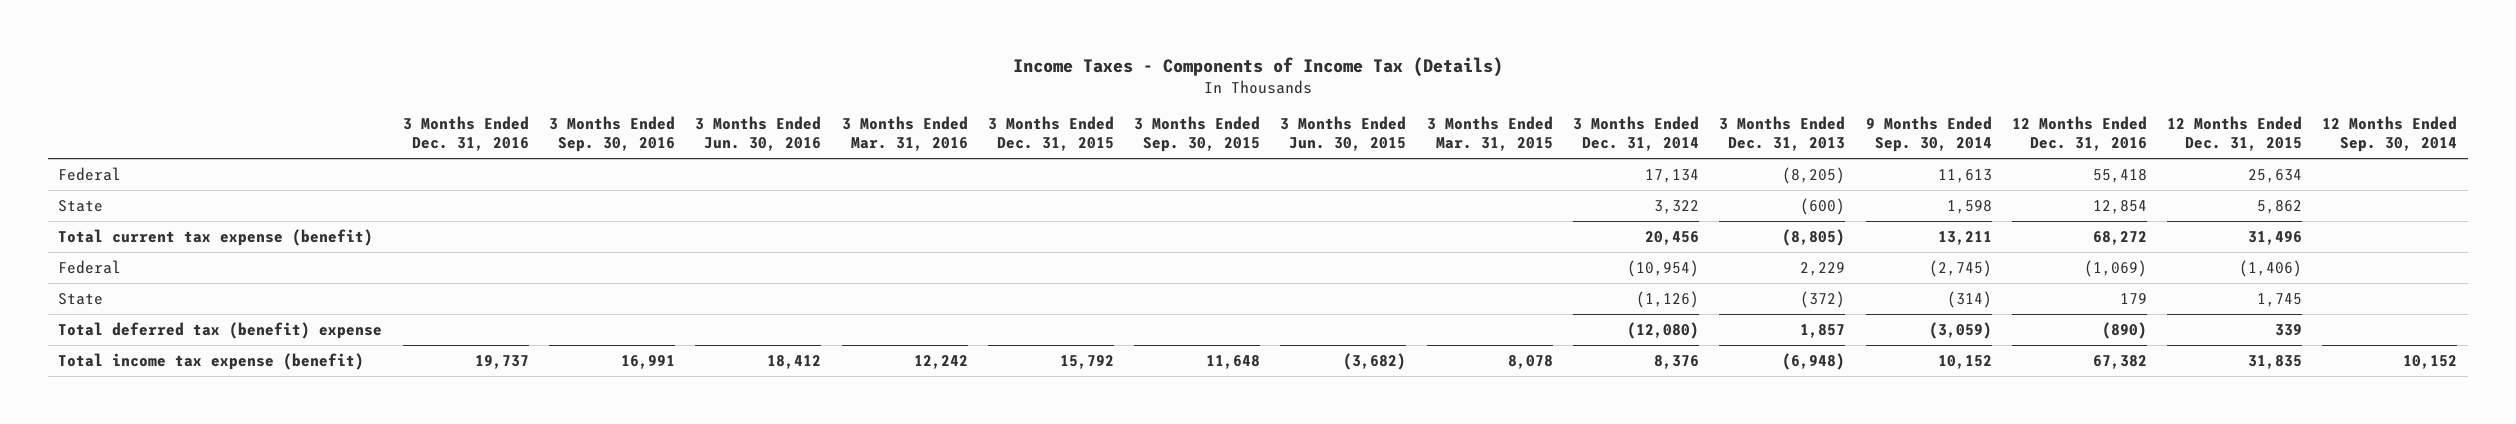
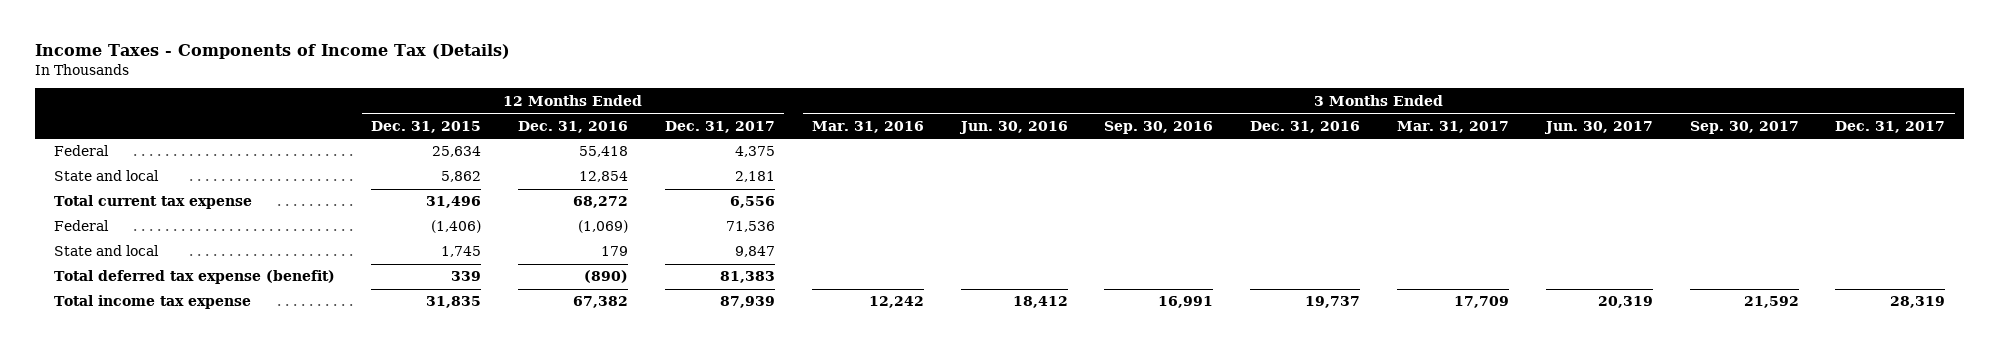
[987,116,1114,152] 3 Months Ended Dec. 31, 2015 -> none
[1134,116,1261,153] 3 Months Ended Sep. 30, 2015 -> none
[1280,116,1407,152] 3 Months Ended Jun. 30, 2015 -> none
[1426,116,1553,152] 3 Months Ended Mar. 31, 2015 -> none
[1572,116,1699,152] 3 Months Ended Dec. 31, 2014 -> none
[1719,116,1846,152] 3 Months Ended Dec. 31, 2013 -> none
[1865,116,1992,153] 9 Months Ended Sep. 30, 2014 -> none
[2322,116,2458,153] 12 Months Ended Sep. 30, 2014 -> none
none -> [664,120,775,133] Dec. 31, 2017
none -> [1396,120,1509,133] Mar. 31, 2017
none -> [1543,120,1653,134] Jun. 30, 2017
none -> [1689,120,1799,134] Sep. 30, 2017
none -> [1835,120,1946,133] Dec. 31, 2017
[58,199,104,212] State -> [53,170,159,182] State and local
[58,228,374,246] Total current tax expense (benefit) -> [53,195,252,210] Total current tax expense
[58,292,104,305] State -> [53,245,159,257] State and local
[58,321,383,339] Total deferred tax (benefit) expense -> [53,270,335,285] Total deferred tax expense (benefit)
[58,352,365,370] Total income tax expense (benefit) -> [53,295,251,310] Total income tax expense

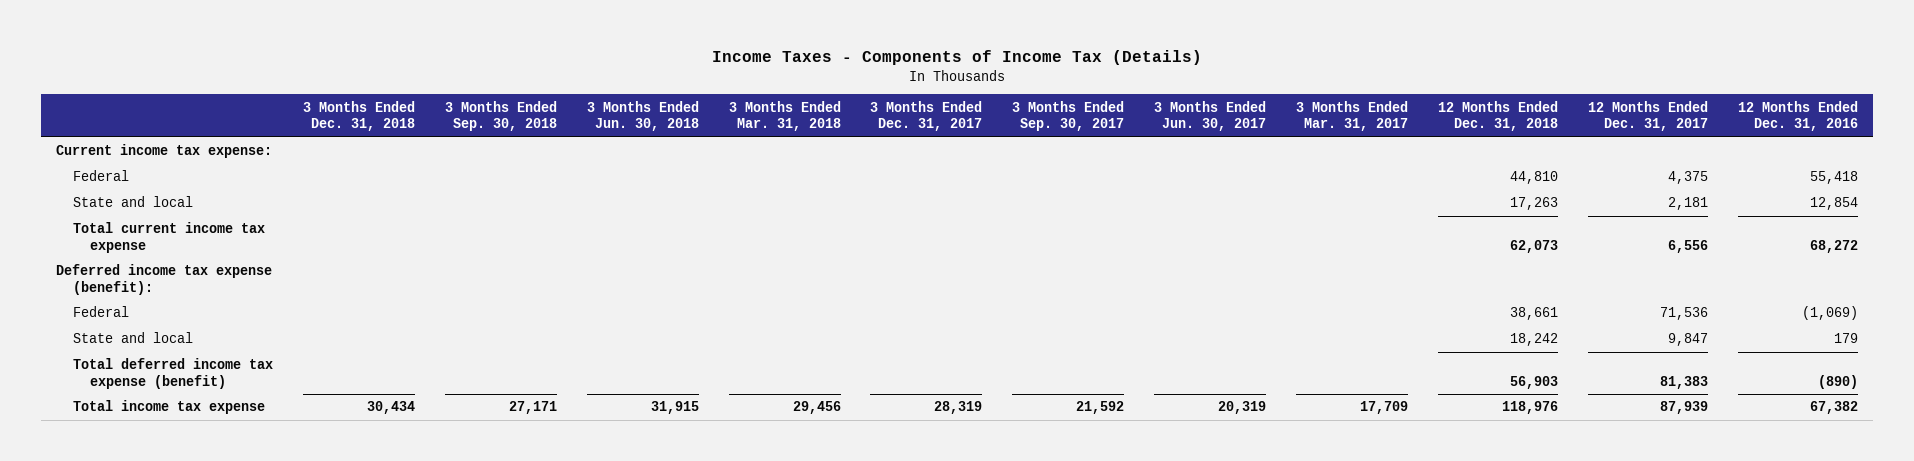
[371,120,482,133] Dec. 31, 2015 -> none
[811,120,924,133] Mar. 31, 2016 -> none
[958,120,1068,134] Jun. 30, 2016 -> none
[1104,120,1214,134] Sep. 30, 2016 -> none
[1250,120,1361,133] Dec. 31, 2016 -> none
none -> [302,100,415,132] 3 Months Ended Dec. 31, 2018
none -> [444,100,557,132] 3 Months Ended Sep. 30, 2018
none -> [586,100,699,132] 3 Months Ended Jun. 30, 2018
none -> [728,100,841,132] 3 Months Ended Mar. 31, 2018
none -> [1438,100,1559,132] 12 Months Ended Dec. 31, 2018
none -> [55,144,272,159] Current income tax expense:
[53,195,252,210] Total current tax expense -> [72,222,265,253] Total current income tax expense
none -> [55,264,272,295] Deferred income tax expense (benefit):
[53,270,335,285] Total deferred tax expense (benefit) -> [72,358,273,389] Total deferred income tax expense (benefit)

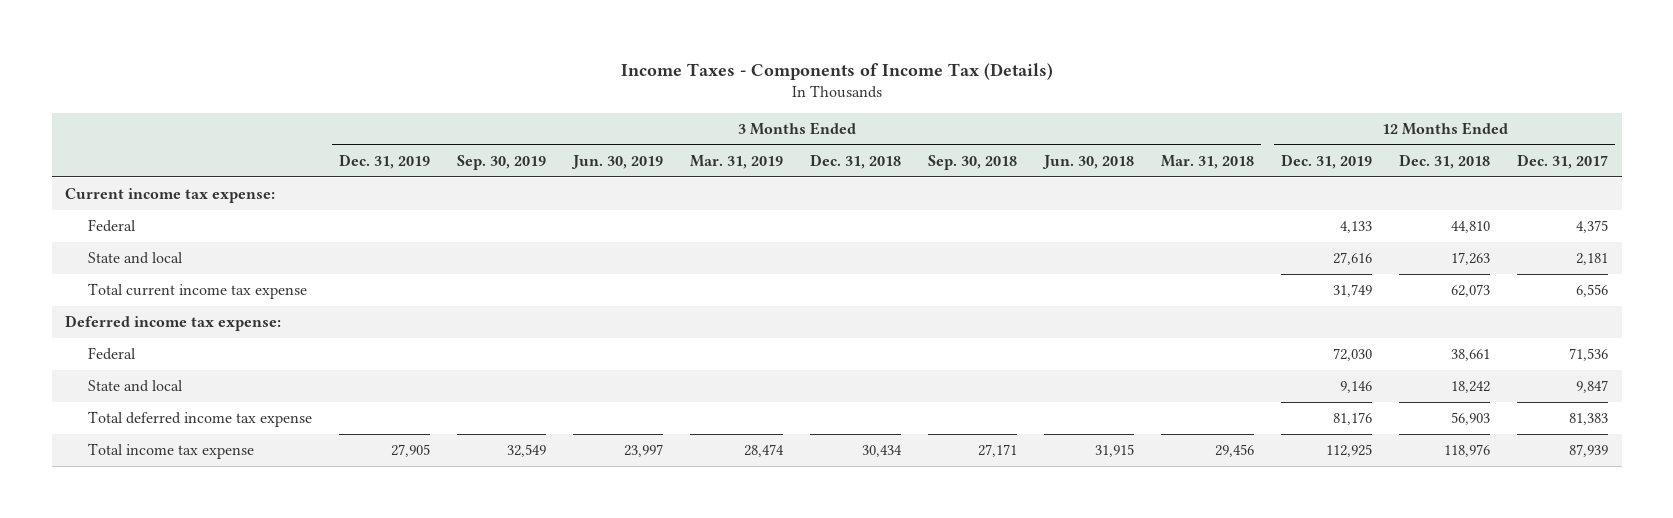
[870,100,983,132] 3 Months Ended Dec. 31, 2017 -> none
[1012,100,1125,132] 3 Months Ended Sep. 30, 2017 -> none
[1154,100,1267,132] 3 Months Ended Jun. 30, 2017 -> none
[1296,100,1409,132] 3 Months Ended Mar. 31, 2017 -> none
[1738,100,1859,132] 12 Months Ended Dec. 31, 2016 -> none
none -> [339,153,431,169] Dec. 31, 2019
none -> [457,154,547,170] Sep. 30, 2019
none -> [571,154,664,169] Jun. 30, 2019
none -> [690,154,784,169] Mar. 31, 2019
none -> [1281,153,1373,169] Dec. 31, 2019
[55,264,272,295] Deferred income tax expense (benefit): -> [65,314,282,331] Deferred income tax expense:
[72,358,273,389] Total deferred income tax expense (benefit) -> [87,410,312,427] Total deferred income tax expense

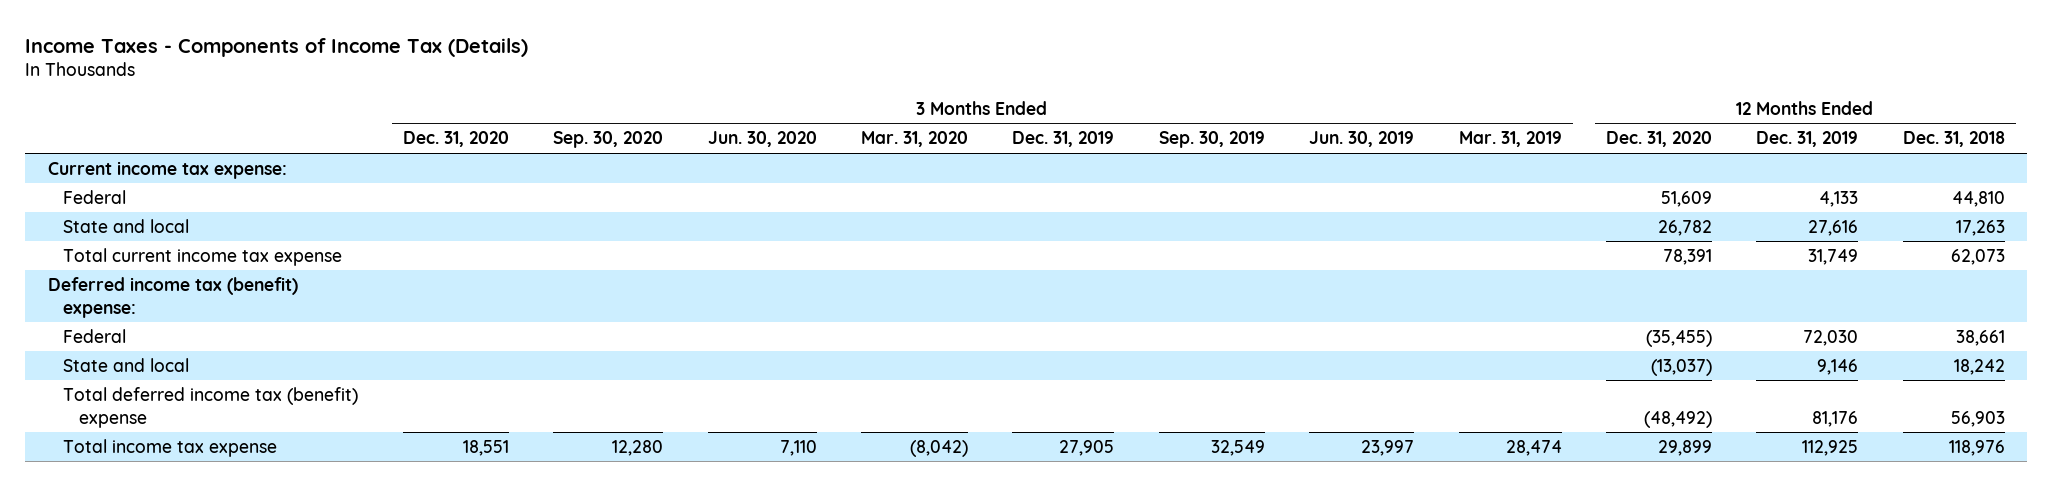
[810,153,902,169] Dec. 31, 2018 -> none
[928,154,1018,170] Sep. 30, 2018 -> none
[1042,154,1135,169] Jun. 30, 2018 -> none
[1161,154,1255,169] Mar. 31, 2018 -> none
[1517,153,1609,169] Dec. 31, 2017 -> none
none -> [402,131,509,148] Dec. 31, 2020
none -> [553,131,664,149] Sep. 30, 2020
none -> [707,131,817,148] Jun. 30, 2020
none -> [861,131,969,148] Mar. 31, 2020
none -> [1605,131,1712,148] Dec. 31, 2020
[65,314,282,331] Deferred income tax expense: -> [47,276,298,318] Deferred income tax (benefit) expense:
[87,410,312,427] Total deferred income tax expense -> [63,386,359,428] Total deferred income tax (benefit) expense

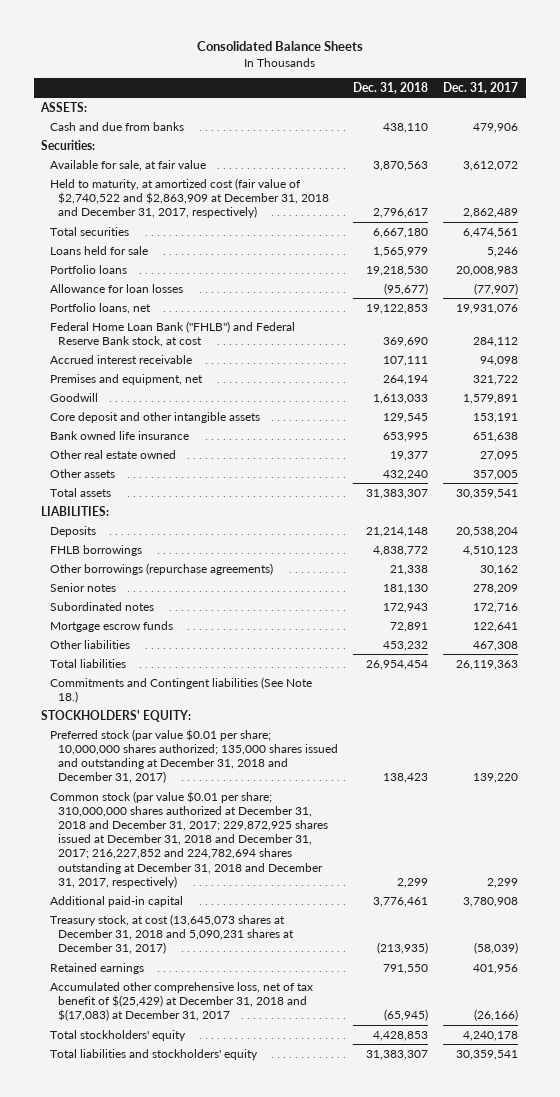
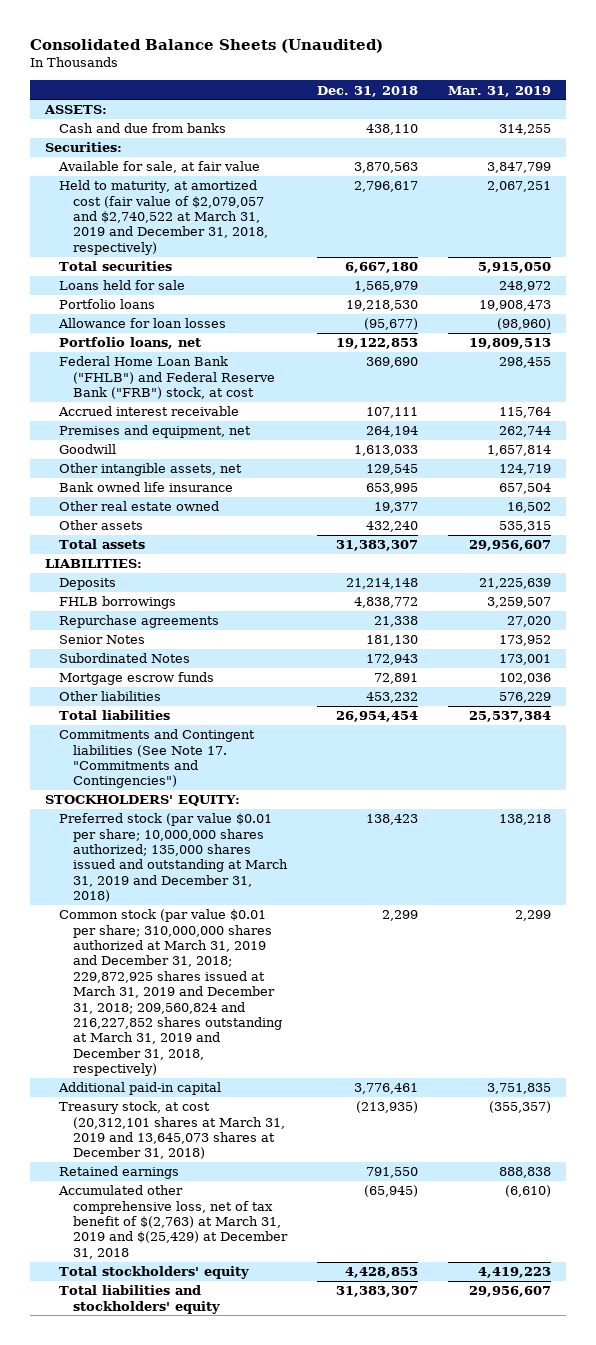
[196,41,363,52] Consolidated Balance Sheets -> [29,38,383,53] Consolidated Balance Sheets (Unaudited)
[443,81,519,94] Dec. 31, 2017 -> none
none -> [448,85,552,97] Mar. 31, 2019
[49,177,330,219] Held to maturity, at amortized cost (fair value of $2,740,522 and $2,863,909 at December 31, 2018 and December 31, 2017, respectively) -> [59,180,269,255] Held to maturity, at amortized cost (fair value of $2,079,057 and $2,740,522 at March 31, 2019 and December 31, 2018, respectively)
[49,320,295,347] Federal Home Loan Bank ("FHLB") and Federal Reserve Bank stock, at cost -> [59,356,276,400] Federal Home Loan Bank ("FHLB") and Federal Reserve Bank ("FRB") stock, at cost
[49,411,260,423] Core deposit and other intangible assets -> [59,463,243,477] Other intangible assets, net
[49,562,273,575] Other borrowings (repurchase agreements) -> [59,615,220,629] Repurchase agreements
[49,582,116,592] Senior notes -> [59,635,146,645] Senior Notes
[49,601,154,611] Subordinated notes -> [59,653,191,664] Subordinated Notes
[49,676,312,703] Commitments and Contingent liabilities (See Note 18.) -> [59,729,256,789] Commitments and Contingent liabilities (See Note 17. "Commitments and Contingencies")
[49,728,339,784] Preferred stock (par value $0.01 per share; 10,000,000 shares authorized; 135,000 shares issued and outstanding at December 31, 2018 and December 31, 2017) -> [59,813,289,903] Preferred stock (par value $0.01 per share; 10,000,000 shares authorized; 135,000 shares issued and outstanding at March 31, 2019 and December 31, 2018)
[49,790,329,888] Common stock (par value $0.01 per share; 310,000,000 shares authorized at December 31, 2018 and December 31, 2017; 229,872,925 shares issued at December 31, 2018 and December 31, 2017; 216,227,852 and 224,782,694 shares outstanding at December 31, 2018 and December 31, 2017, respectively) -> [59,909,283,1076] Common stock (par value $0.01 per share; 310,000,000 shares authorized at March 31, 2019 and December 31, 2018; 229,872,925 shares issued at March 31, 2019 and December 31, 2018; 209,560,824 and 216,227,852 shares outstanding at March 31, 2019 and December 31, 2018, respectively)
[49,913,295,955] Treasury stock, at cost (13,645,073 shares at December 31, 2018 and 5,090,231 shares at December 31, 2017) -> [59,1101,286,1160] Treasury stock, at cost (20,312,101 shares at March 31, 2019 and 13,645,073 shares at December 31, 2018)
[49,981,313,1022] Accumulated other comprehensive loss, net of tax benefit of $(25,429) at December 31, 2018 and $(17,083) at December 31, 2017 -> [58,1185,289,1259] Accumulated other comprehensive loss, net of tax benefit of $(2,763) at March 31, 2019 and $(25,429) at December 31, 2018

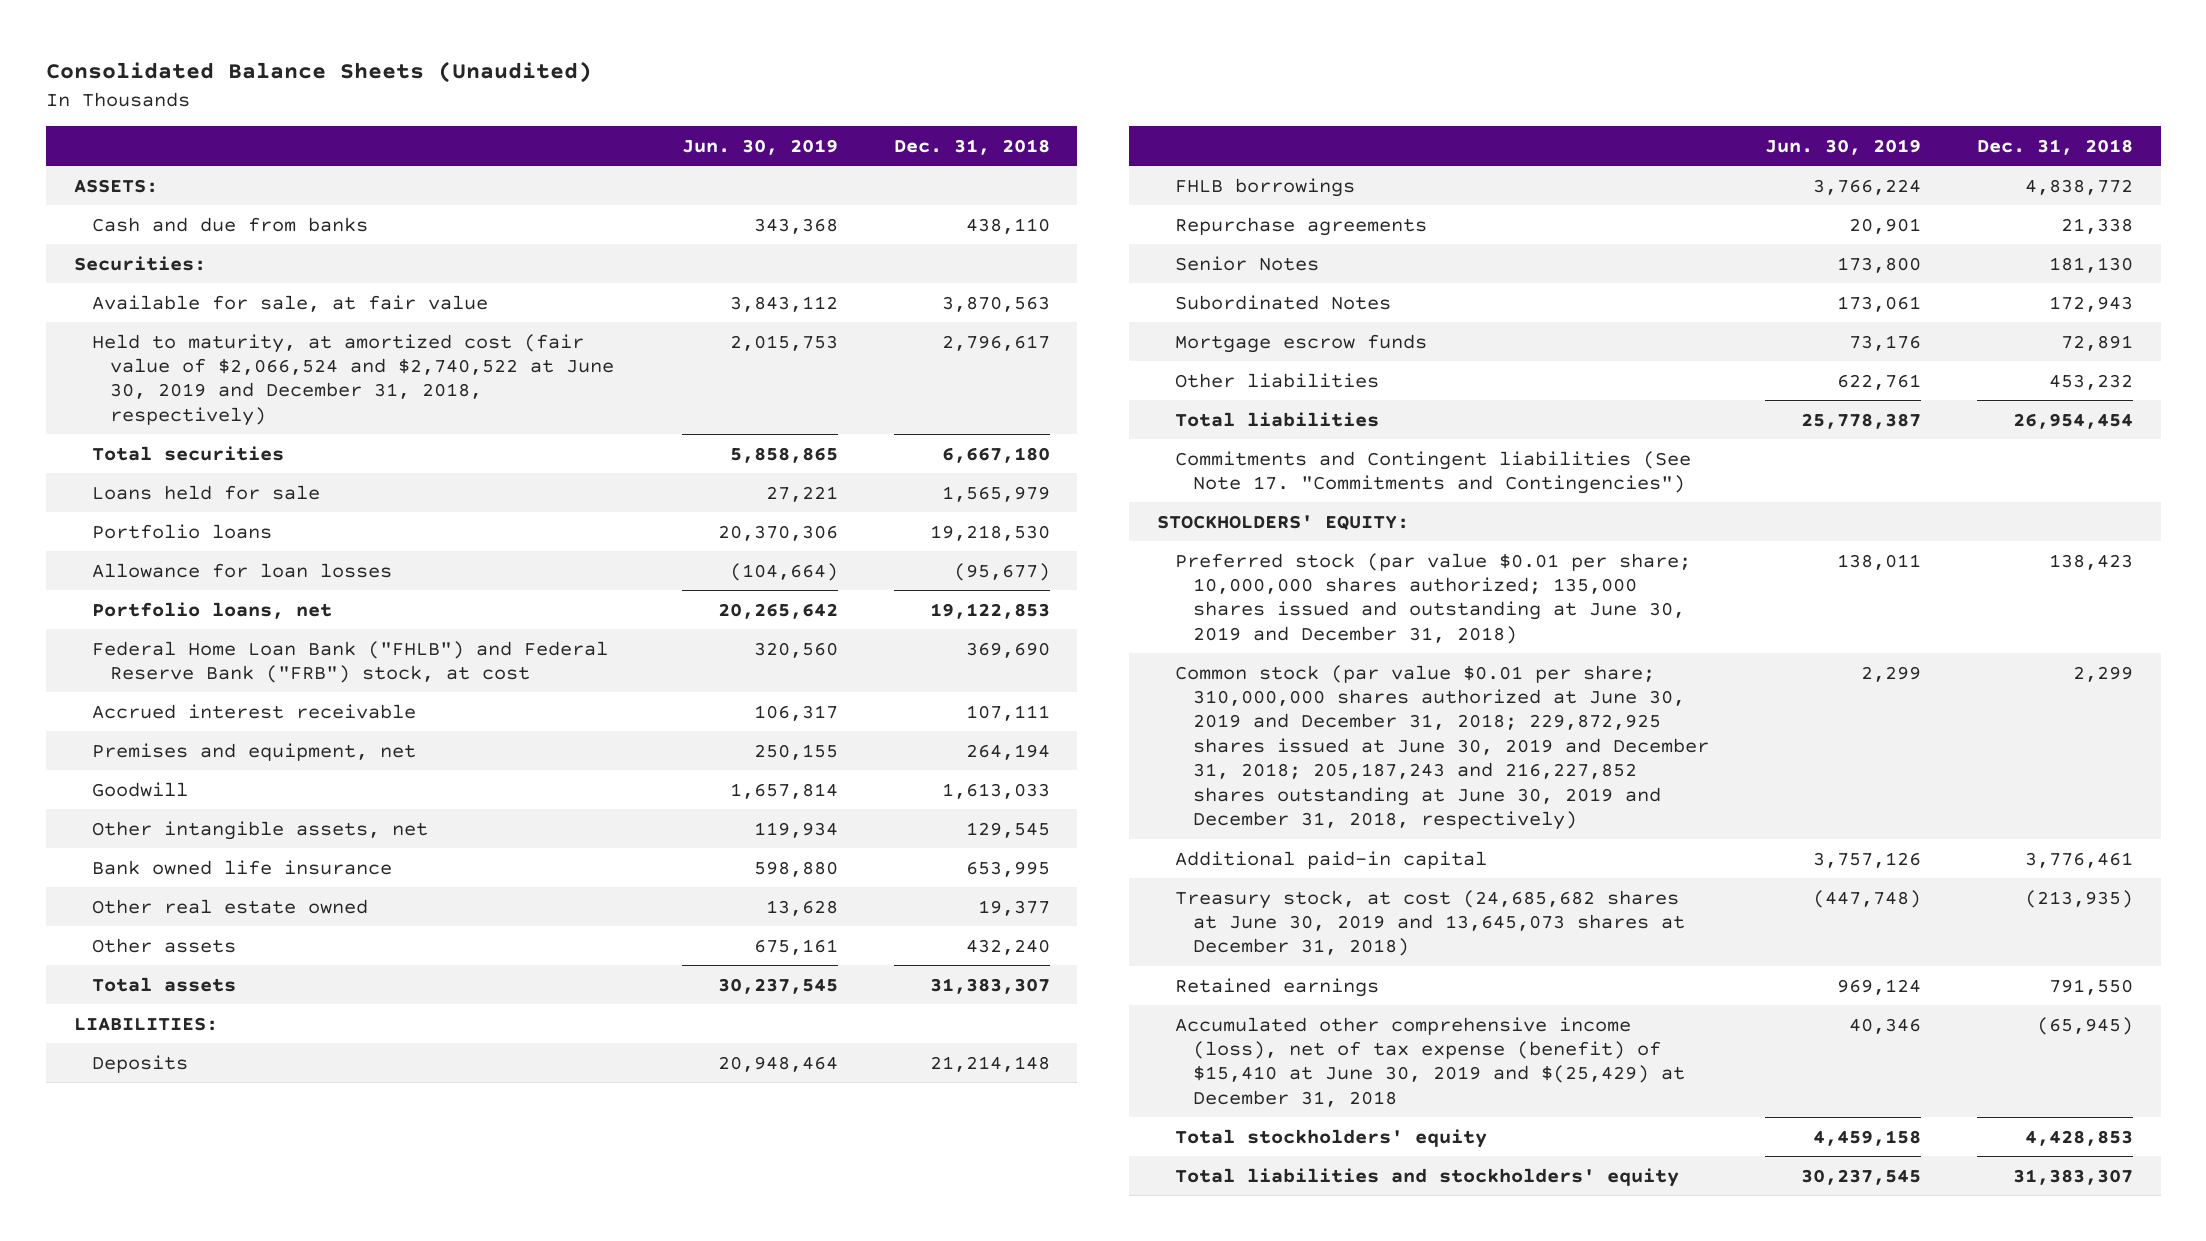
[448,85,552,97] Mar. 31, 2019 -> none
none -> [681,138,838,155] Jun. 30, 2019
[59,180,269,255] Held to maturity, at amortized cost (fair value of $2,079,057 and $2,740,522 at March 31, 2019 and December 31, 2018, respectively) -> [91,333,614,426] Held to maturity, at amortized cost (fair value of $2,066,524 and $2,740,522 at June 30, 2019 and December 31, 2018, respectively)
[59,813,289,903] Preferred stock (par value $0.01 per share; 10,000,000 shares authorized; 135,000 shares issued and outstanding at March 31, 2019 and December 31, 2018) -> [1175,552,1692,644] Preferred stock (par value $0.01 per share; 10,000,000 shares authorized; 135,000 shares issued and outstanding at June 30, 2019 and December 31, 2018)
[59,909,283,1076] Common stock (par value $0.01 per share; 310,000,000 shares authorized at March 31, 2019 and December 31, 2018; 229,872,925 shares issued at March 31, 2019 and December 31, 2018; 209,560,824 and 216,227,852 shares outstanding at March 31, 2019 and December 31, 2018, respectively) -> [1175,664,1710,831] Common stock (par value $0.01 per share; 310,000,000 shares authorized at June 30, 2019 and December 31, 2018; 229,872,925 shares issued at June 30, 2019 and December 31, 2018; 205,187,243 and 216,227,852 shares outstanding at June 30, 2019 and December 31, 2018, respectively)
[59,1101,286,1160] Treasury stock, at cost (20,312,101 shares at March 31, 2019 and 13,645,073 shares at December 31, 2018) -> [1175,889,1686,957] Treasury stock, at cost (24,685,682 shares at June 30, 2019 and 13,645,073 shares at December 31, 2018)
[58,1185,289,1259] Accumulated other comprehensive loss, net of tax benefit of $(2,763) at March 31, 2019 and $(25,429) at December 31, 2018 -> [1175,1016,1686,1107] Accumulated other comprehensive income (loss), net of tax expense (benefit) of $15,410 at June 30, 2019 and $(25,429) at December 31, 2018

